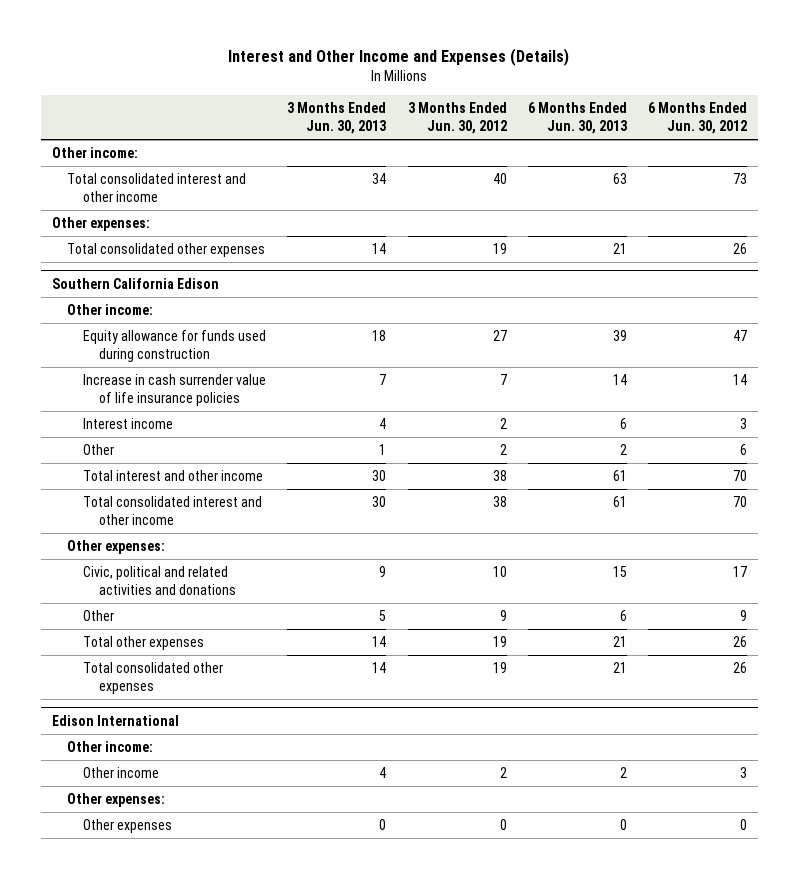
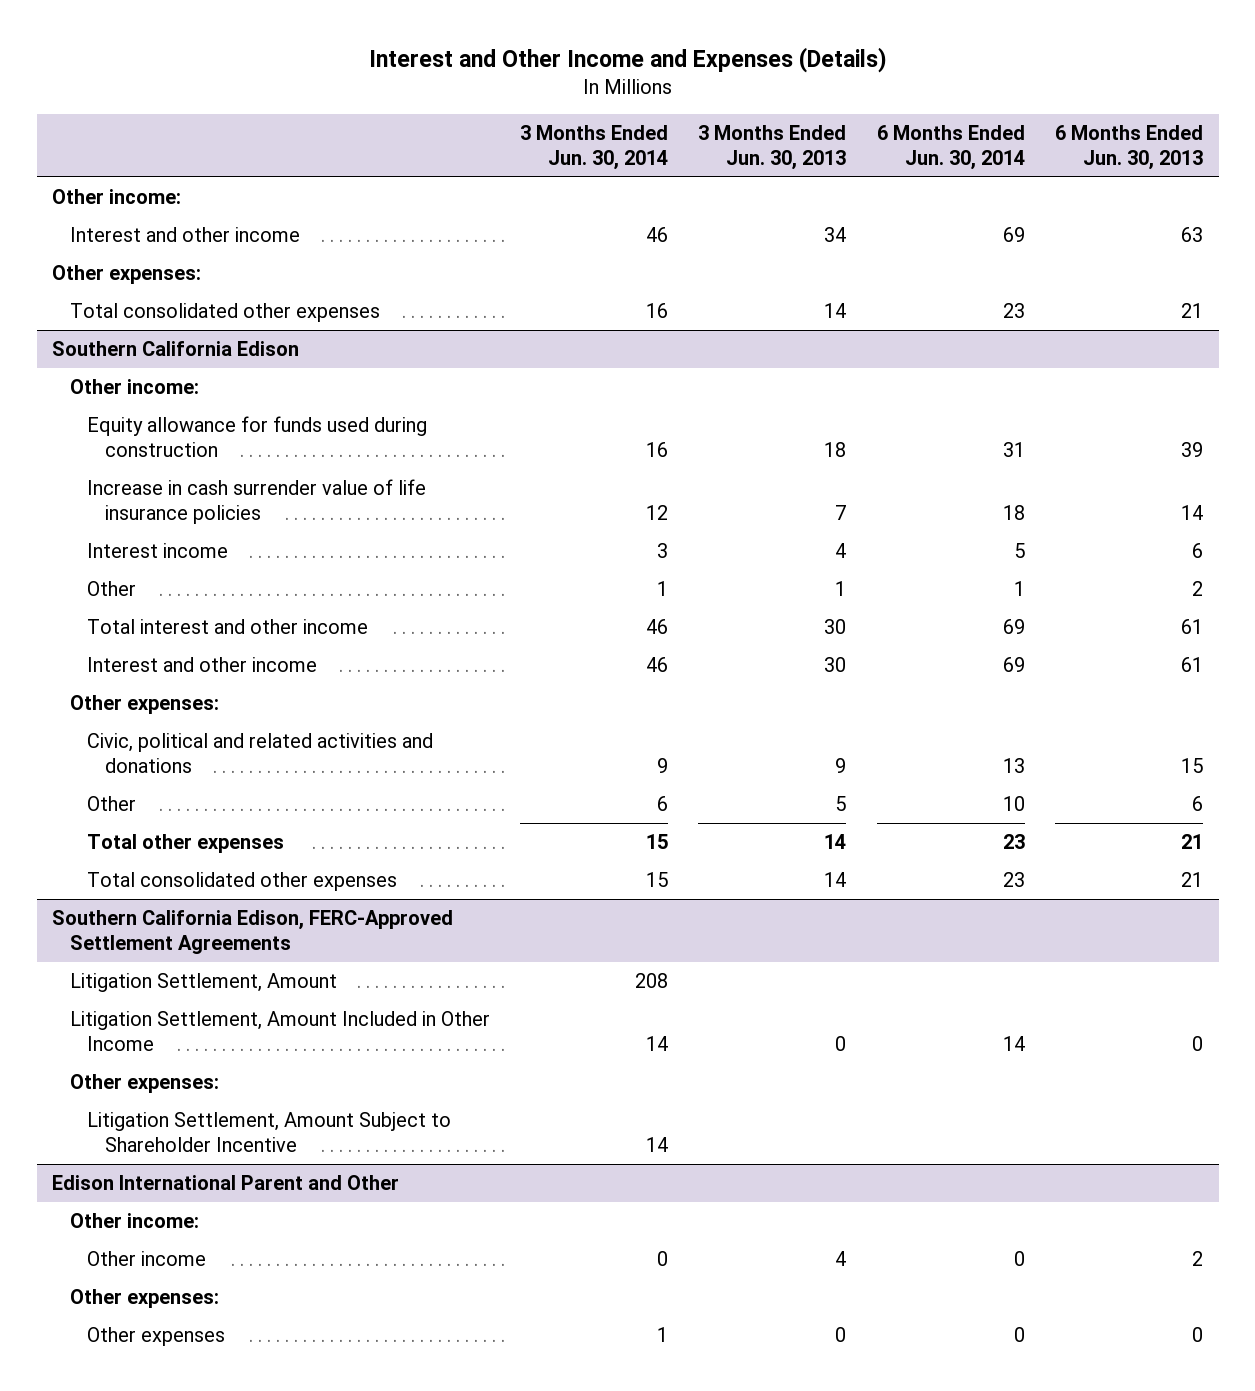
[407,102,507,134] 3 Months Ended Jun. 30, 2012 -> none
[648,102,748,134] 6 Months Ended Jun. 30, 2012 -> none
none -> [519,124,668,170] 3 Months Ended Jun. 30, 2014
none -> [876,124,1025,170] 6 Months Ended Jun. 30, 2014
[67,173,247,202] Total consolidated interest and other income -> [69,226,300,242] Interest and other income
[83,496,263,525] Total consolidated interest and other income -> [87,656,318,672] Interest and other income
[51,714,179,726] Edison International -> none
none -> [51,909,453,955] Southern California Edison, FERC-Approved Settlement Agreements
none -> [69,972,337,992] Litigation Settlement, Amount
none -> [69,1010,490,1052] Litigation Settlement, Amount Included in Other Income
none -> [69,1073,219,1093] Other expenses:
none -> [87,1111,452,1153] Litigation Settlement, Amount Subject to Shareholder Incentive
none -> [51,1174,399,1190] Edison International Parent and Other

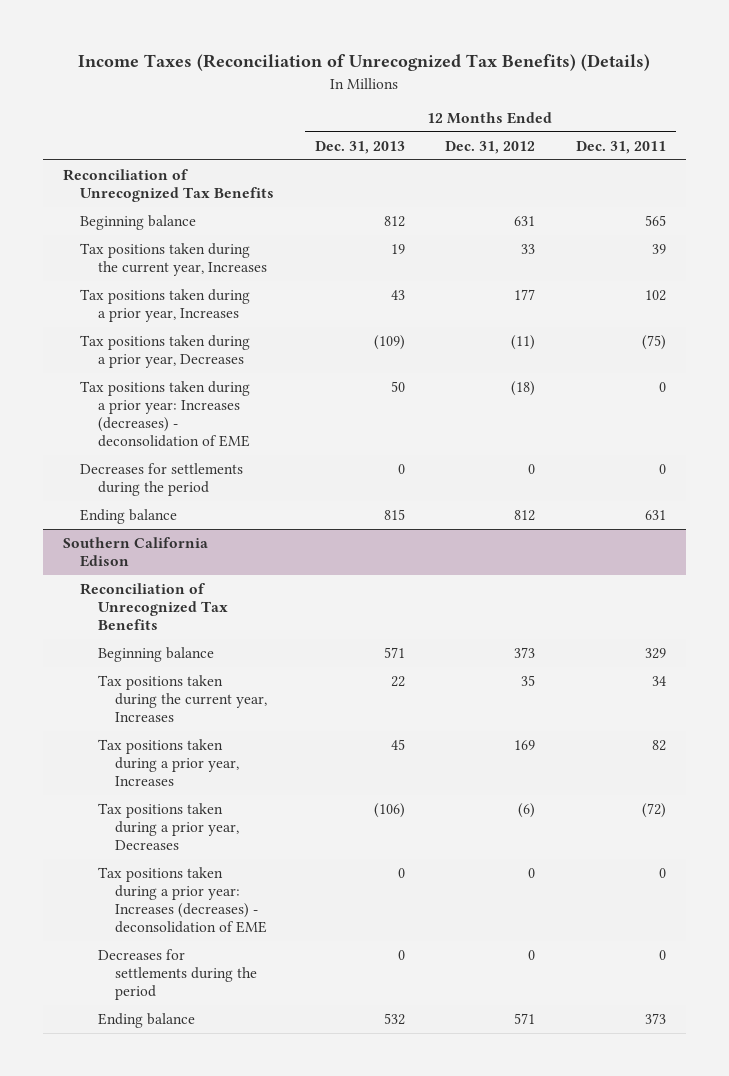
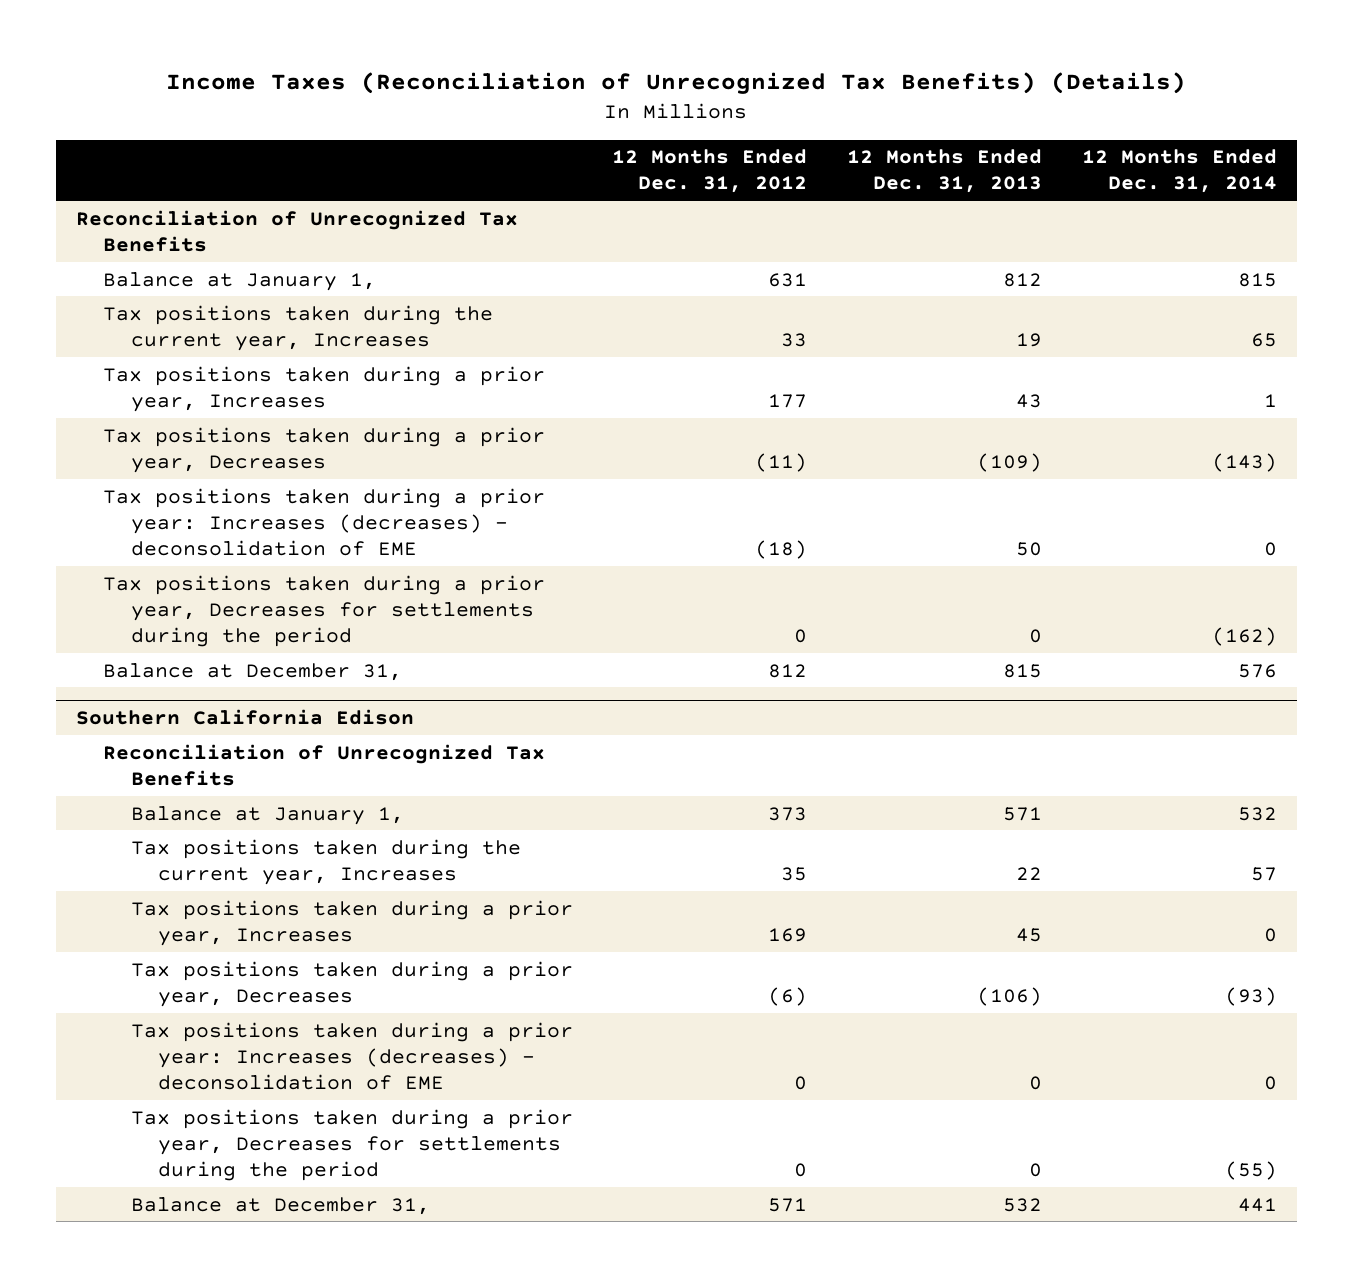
[575,140,666,154] Dec. 31, 2011 -> none
none -> [1081,149,1277,194] 12 Months Ended Dec. 31, 2014
[80,214,197,230] Beginning balance -> [103,271,377,291] Balance at January 1,
[80,462,244,497] Decreases for settlements during the period -> [103,574,546,648] Tax positions taken during a prior year, Decreases for settlements during the period
[80,508,178,524] Ending balance -> [103,662,403,681] Balance at December 31,
[97,646,214,662] Beginning balance -> [130,805,404,825] Balance at January 1,
[97,948,257,1001] Decreases for settlements during the period -> [130,1108,573,1182] Tax positions taken during a prior year, Decreases for settlements during the period
[97,1012,195,1028] Ending balance -> [130,1196,430,1215] Balance at December 31,

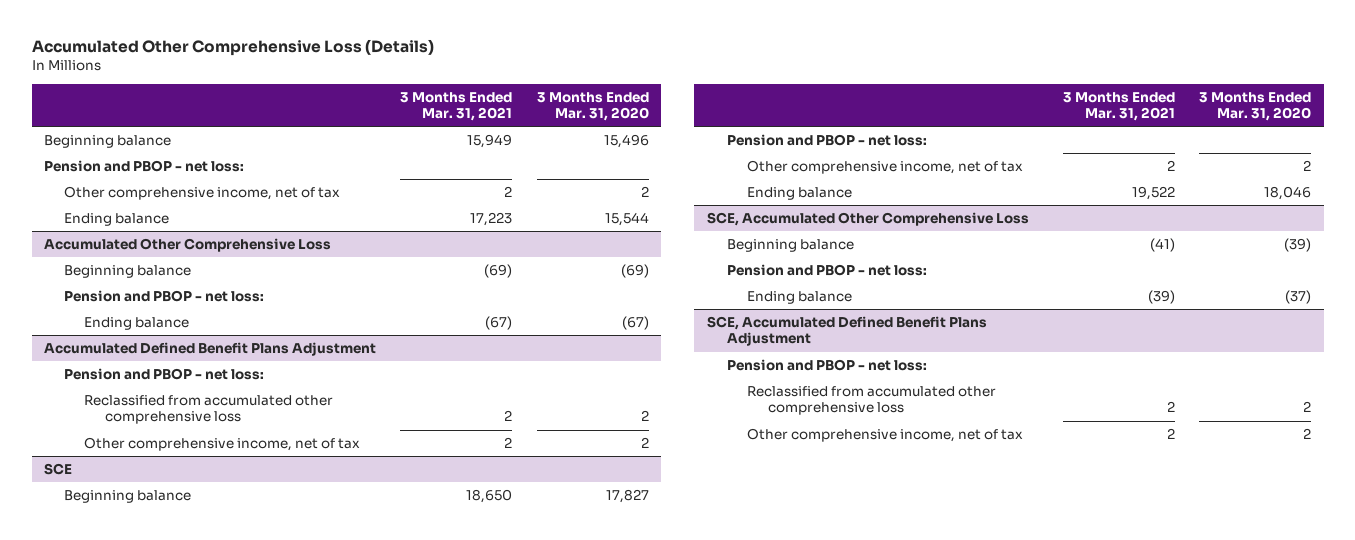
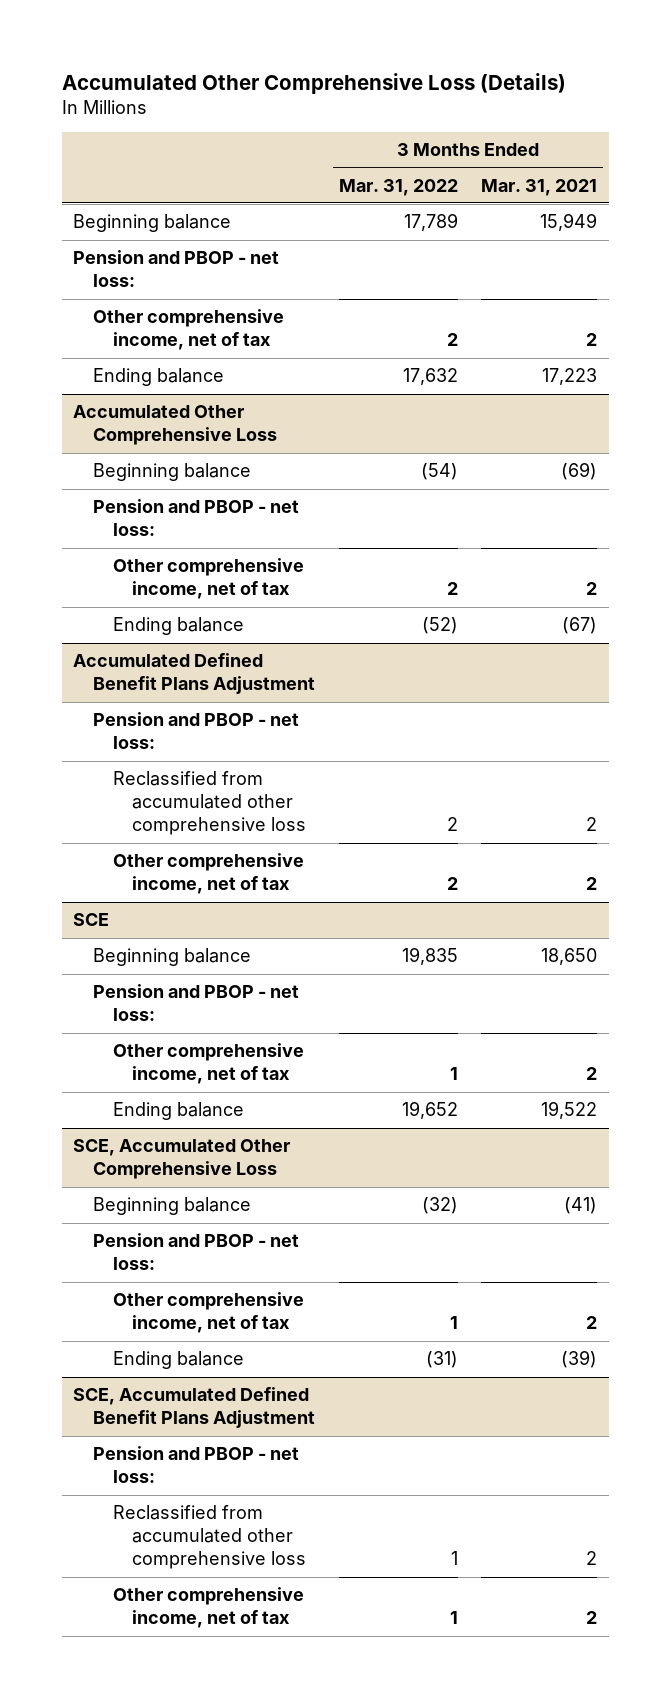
[536,91,649,121] 3 Months Ended Mar. 31, 2020 -> none
none -> [338,178,458,196] Mar. 31, 2022
none -> [112,558,304,600] Other comprehensive income, net of tax
none -> [112,1292,304,1334] Other comprehensive income, net of tax

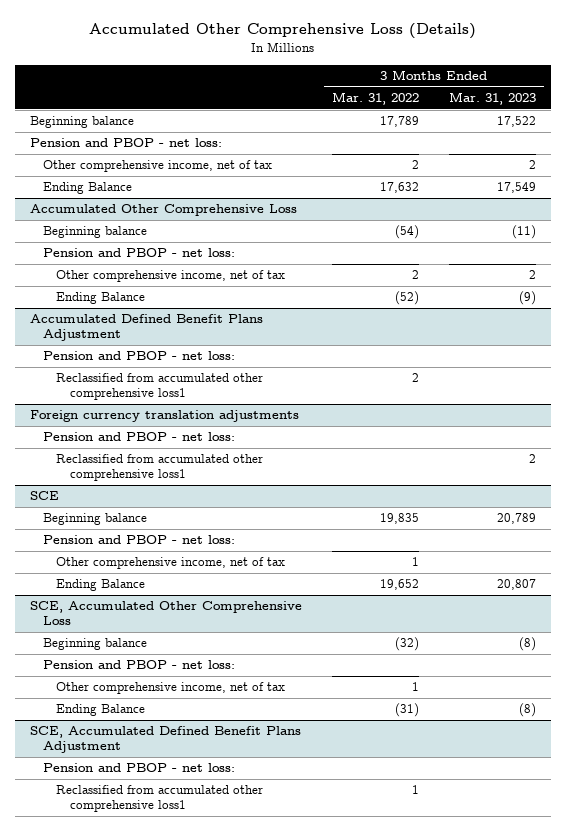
[481,178,598,196] Mar. 31, 2021 -> none
none -> [449,92,537,106] Mar. 31, 2023
[93,368,225,387] Ending balance -> [43,182,133,195] Ending Balance
[112,617,244,636] Ending balance -> [56,292,146,305] Ending Balance
[112,853,304,895] Other comprehensive income, net of tax -> none
[112,771,307,836] Reclassified from accumulated other comprehensive loss -> [56,373,264,401] Reclassified from accumulated other comprehensive loss1
none -> [29,410,299,423] Foreign currency translation adjustments
none -> [43,432,236,442] Pension and PBOP - net loss:
none -> [56,454,264,482] Reclassified from accumulated other comprehensive loss1
[112,1102,244,1121] Ending balance -> [56,579,146,592] Ending Balance
[112,1351,244,1370] Ending balance -> [56,704,146,717] Ending Balance
[112,1587,304,1629] Other comprehensive income, net of tax -> none
[112,1505,307,1570] Reclassified from accumulated other comprehensive loss -> [56,785,264,813] Reclassified from accumulated other comprehensive loss1

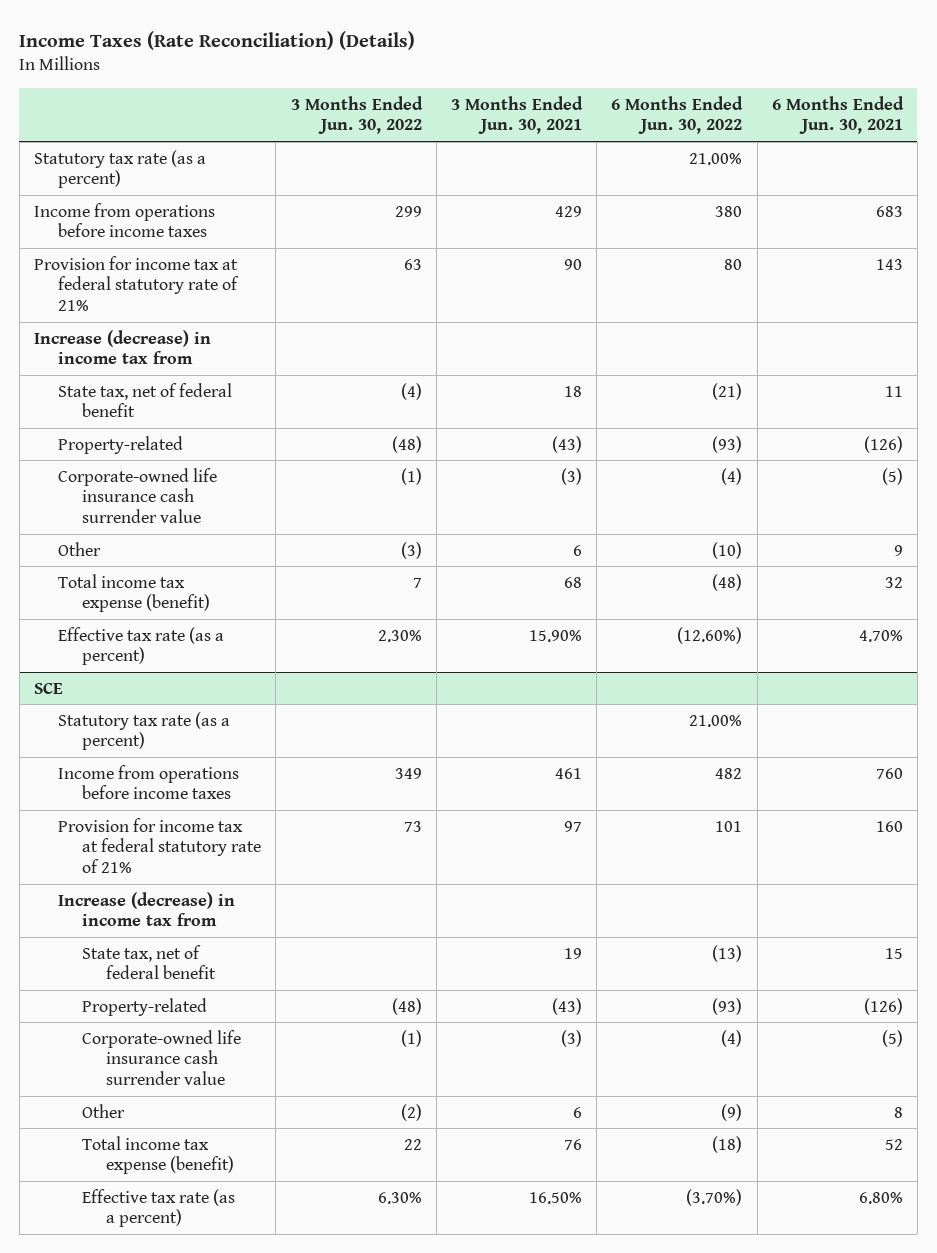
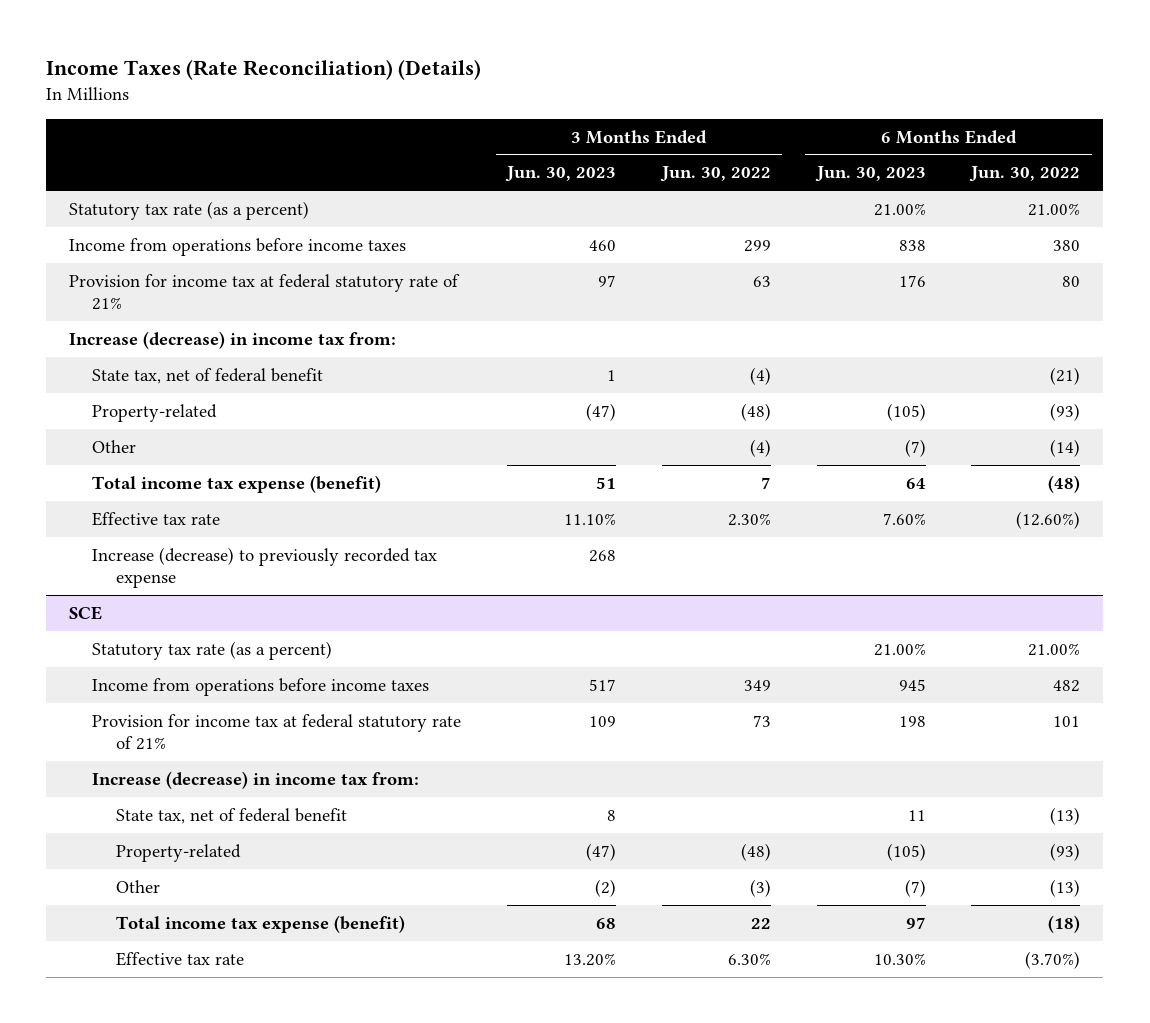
[450,95,583,135] 3 Months Ended Jun. 30, 2021 -> none
[771,95,904,135] 6 Months Ended Jun. 30, 2021 -> none
none -> [505,166,617,183] Jun. 30, 2023
none -> [814,166,926,183] Jun. 30, 2023
[34,329,212,365] Increase (decrease) in income tax from -> [69,330,397,349] Increase (decrease) in income tax from:
[58,467,218,524] Corporate-owned life insurance cash surrender value -> none
[400,541,422,559] (3) -> [749,438,771,457] (4)
[712,541,743,559] (10) -> [1050,438,1081,457] (14)
[58,626,225,666] Effective tax rate (as a percent) -> [92,511,221,526] Effective tax rate
none -> [92,546,438,589] Increase (decrease) to previously recorded tax expense
[58,891,236,927] Increase (decrease) in income tax from -> [92,770,420,789] Increase (decrease) in income tax from:
[82,1029,242,1086] Corporate-owned life insurance cash surrender value -> none
[400,1103,422,1121] (2) -> [749,878,771,897] (3)
[721,1103,743,1121] (9) -> [1050,878,1081,897] (13)
[82,1188,236,1228] Effective tax rate (as a percent) -> [115,951,244,966] Effective tax rate

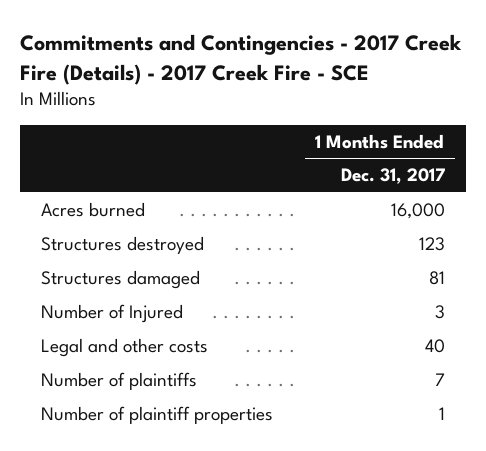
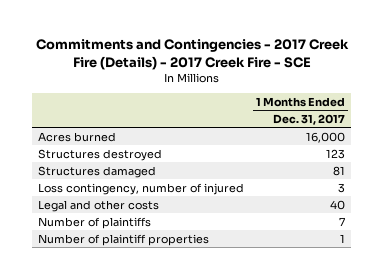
[41,304,184,324] Number of Injured -> [38,182,245,195] Loss contingency, number of injured

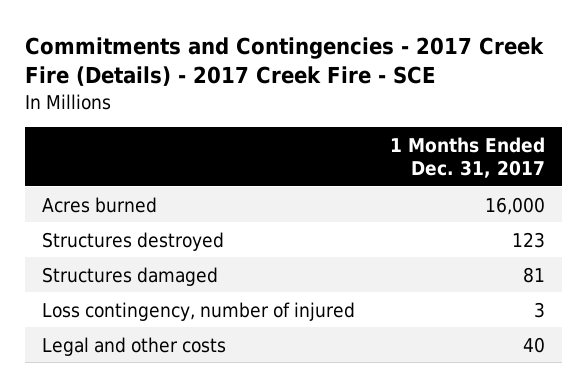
[38,216,152,229] Number of plaintiffs -> none
[38,233,210,246] Number of plaintiff properties -> none

